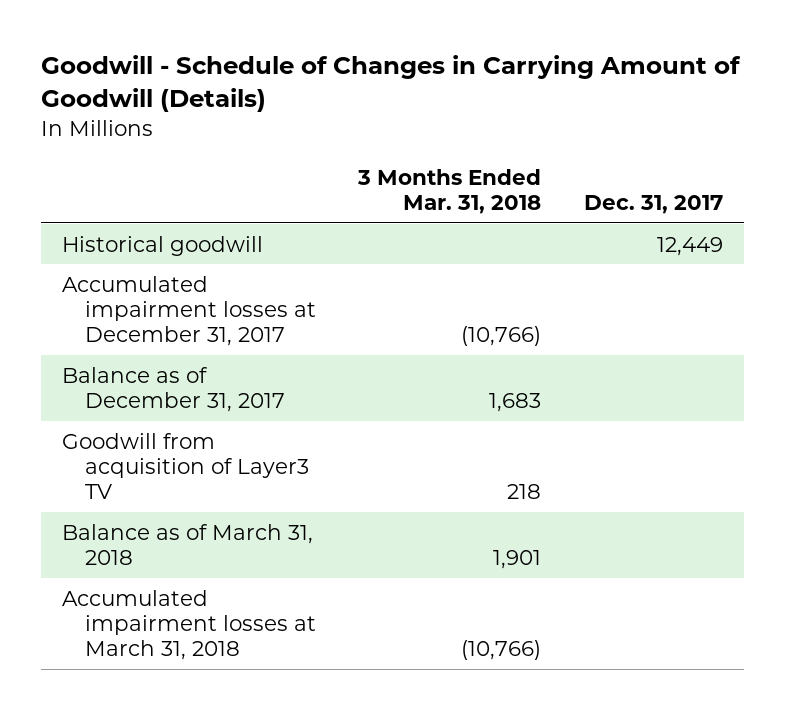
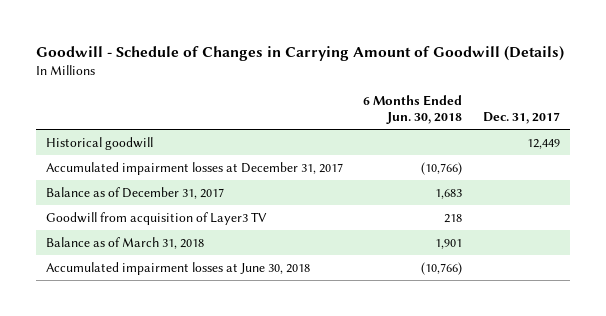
[357,168,542,214] 3 Months Ended Mar. 31, 2018 -> none
none -> [363,95,463,125] 6 Months Ended Jun. 30, 2018
[62,589,316,660] Accumulated impairment losses at March 31, 2018 -> [46,261,311,275] Accumulated impairment losses at June 30, 2018

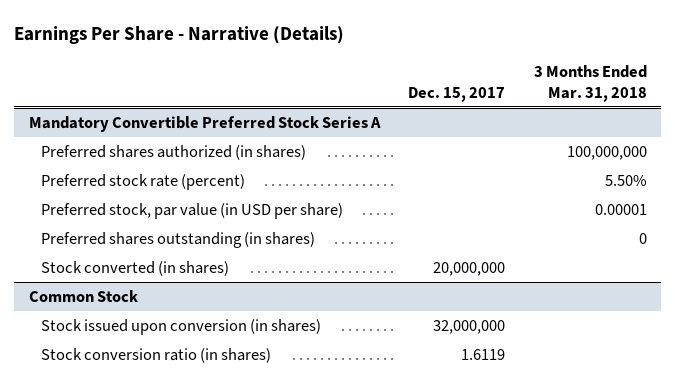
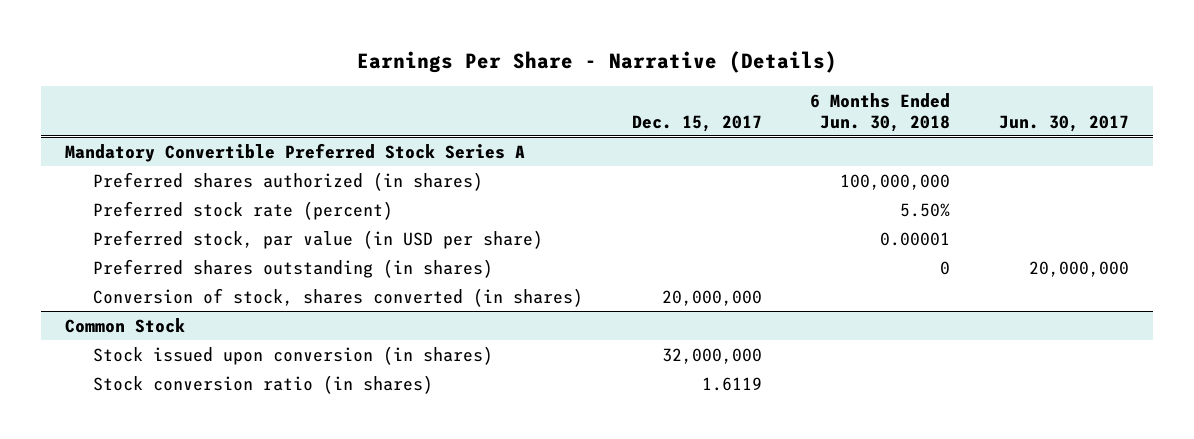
[533,64,647,102] 3 Months Ended Mar. 31, 2018 -> none
none -> [810,92,951,132] 6 Months Ended Jun. 30, 2018
none -> [998,114,1129,132] Jun. 30, 2017
[41,261,230,277] Stock converted (in shares) -> [92,287,583,307] Conversion of stock, shares converted (in shares)

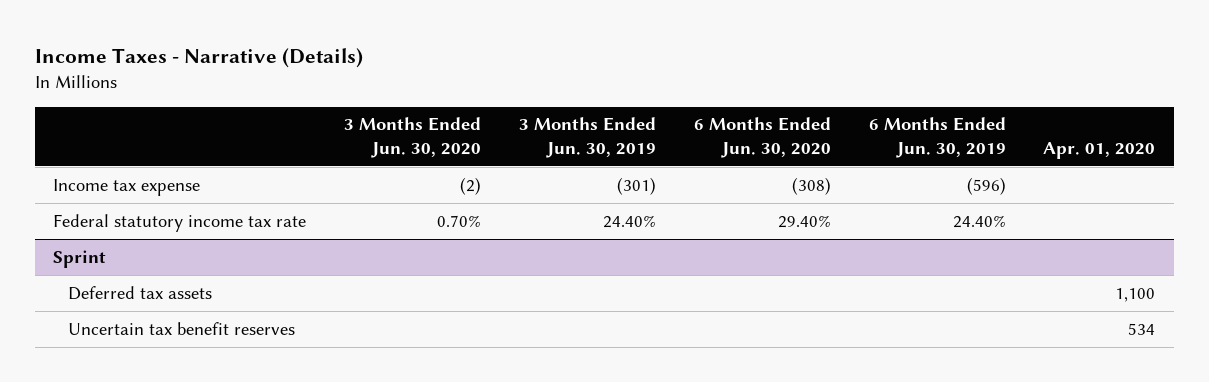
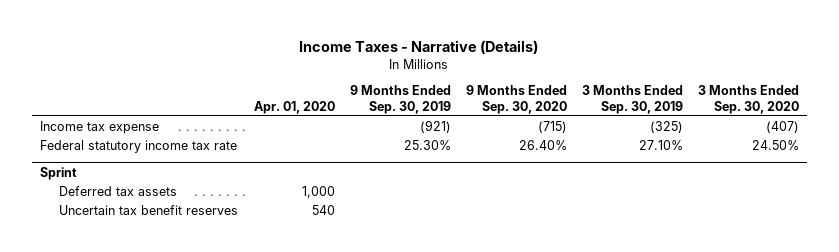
[344,117,482,158] 3 Months Ended Jun. 30, 2020 -> none
[519,117,657,158] 3 Months Ended Jun. 30, 2019 -> none
[693,117,831,158] 6 Months Ended Jun. 30, 2020 -> none
[868,117,1006,158] 6 Months Ended Jun. 30, 2019 -> none
none -> [349,85,451,114] 9 Months Ended Sep. 30, 2019
none -> [465,85,567,114] 9 Months Ended Sep. 30, 2020
none -> [581,85,683,114] 3 Months Ended Sep. 30, 2019
none -> [698,85,800,114] 3 Months Ended Sep. 30, 2020
[1115,287,1156,302] 1,100 -> [301,185,335,198] 1,000
[1128,322,1156,335] 534 -> [311,204,335,215] 540

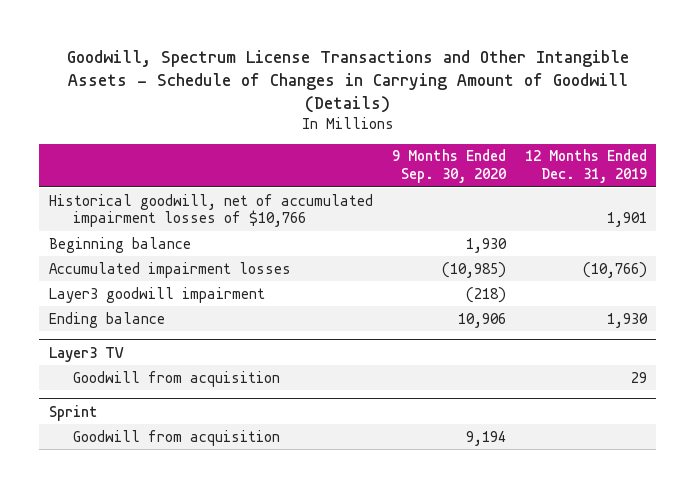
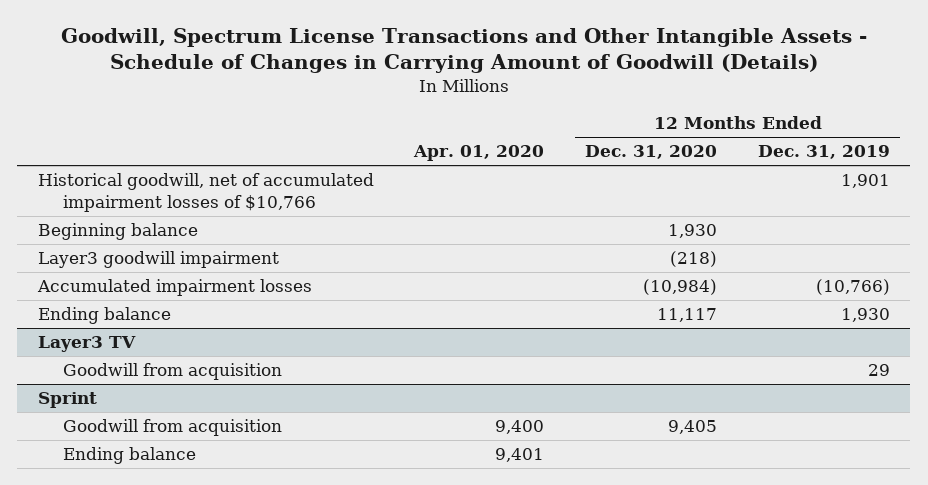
[391,149,506,184] 9 Months Ended Sep. 30, 2020 -> none
none -> [413,145,545,162] Apr. 01, 2020
none -> [585,145,718,160] Dec. 31, 2020
[48,261,291,278] Accumulated impairment losses -> [36,279,312,297] Accumulated impairment losses
none -> [62,447,196,465] Ending balance

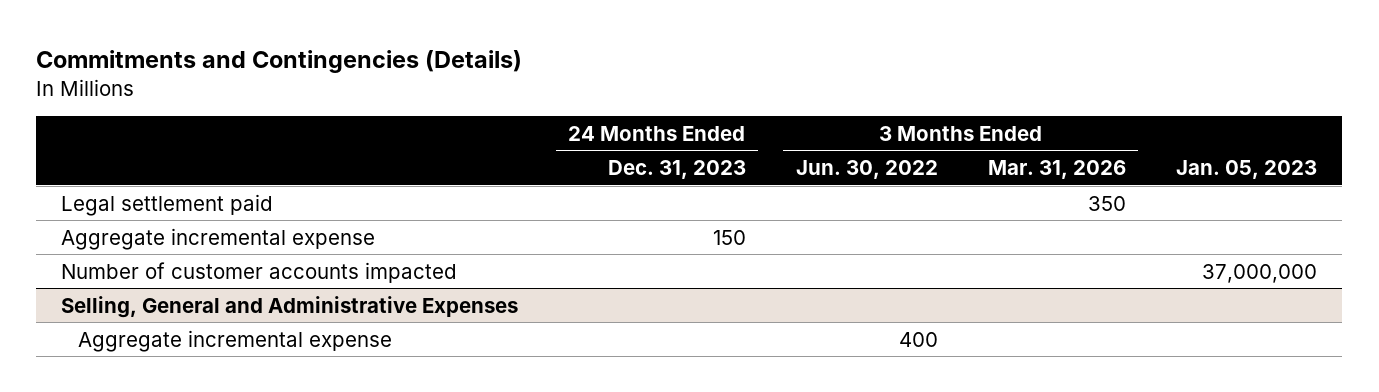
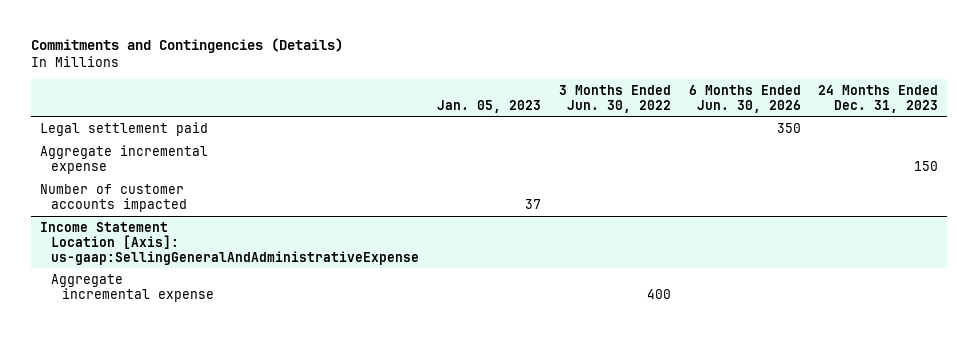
[987,160,1126,180] Mar. 31, 2026 -> none
none -> [688,84,801,113] 6 Months Ended Jun. 30, 2026
[1202,263,1318,283] 37,000,000 -> [524,198,541,209] 37
[61,295,519,318] Selling, General and Administrative Expenses -> [39,221,420,265] Income Statement Location [Axis]: us-gaap:SellingGeneralAndAdministrativeExpense

